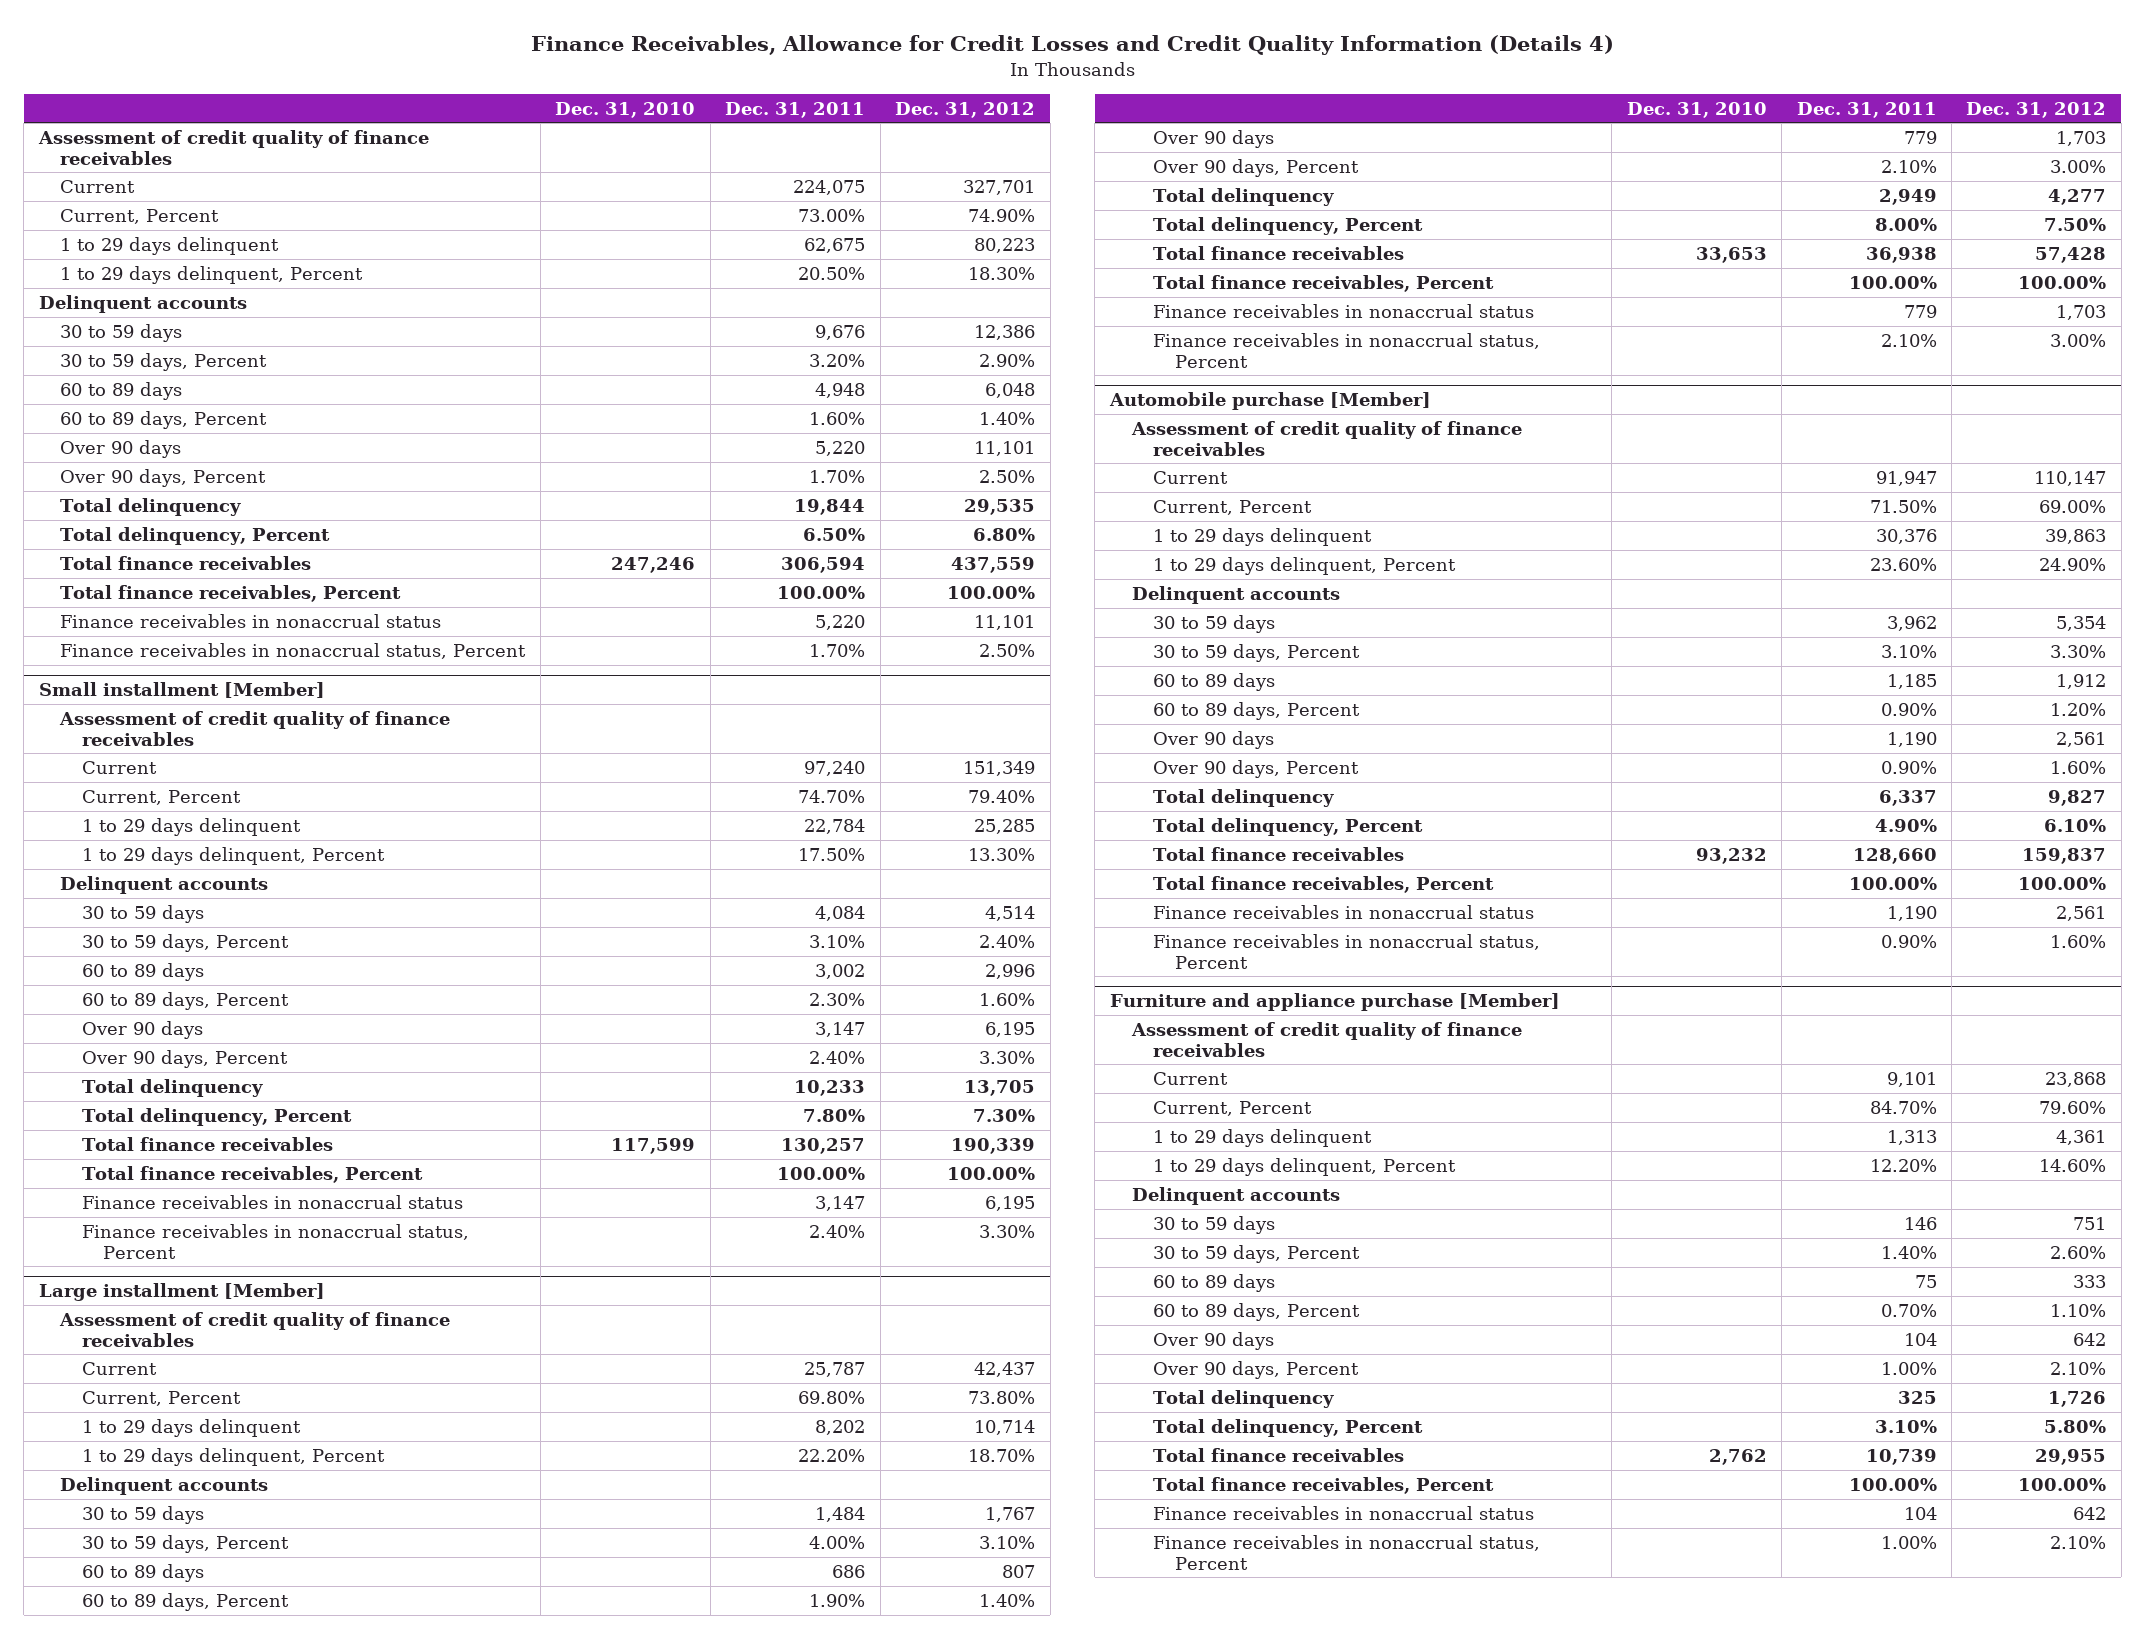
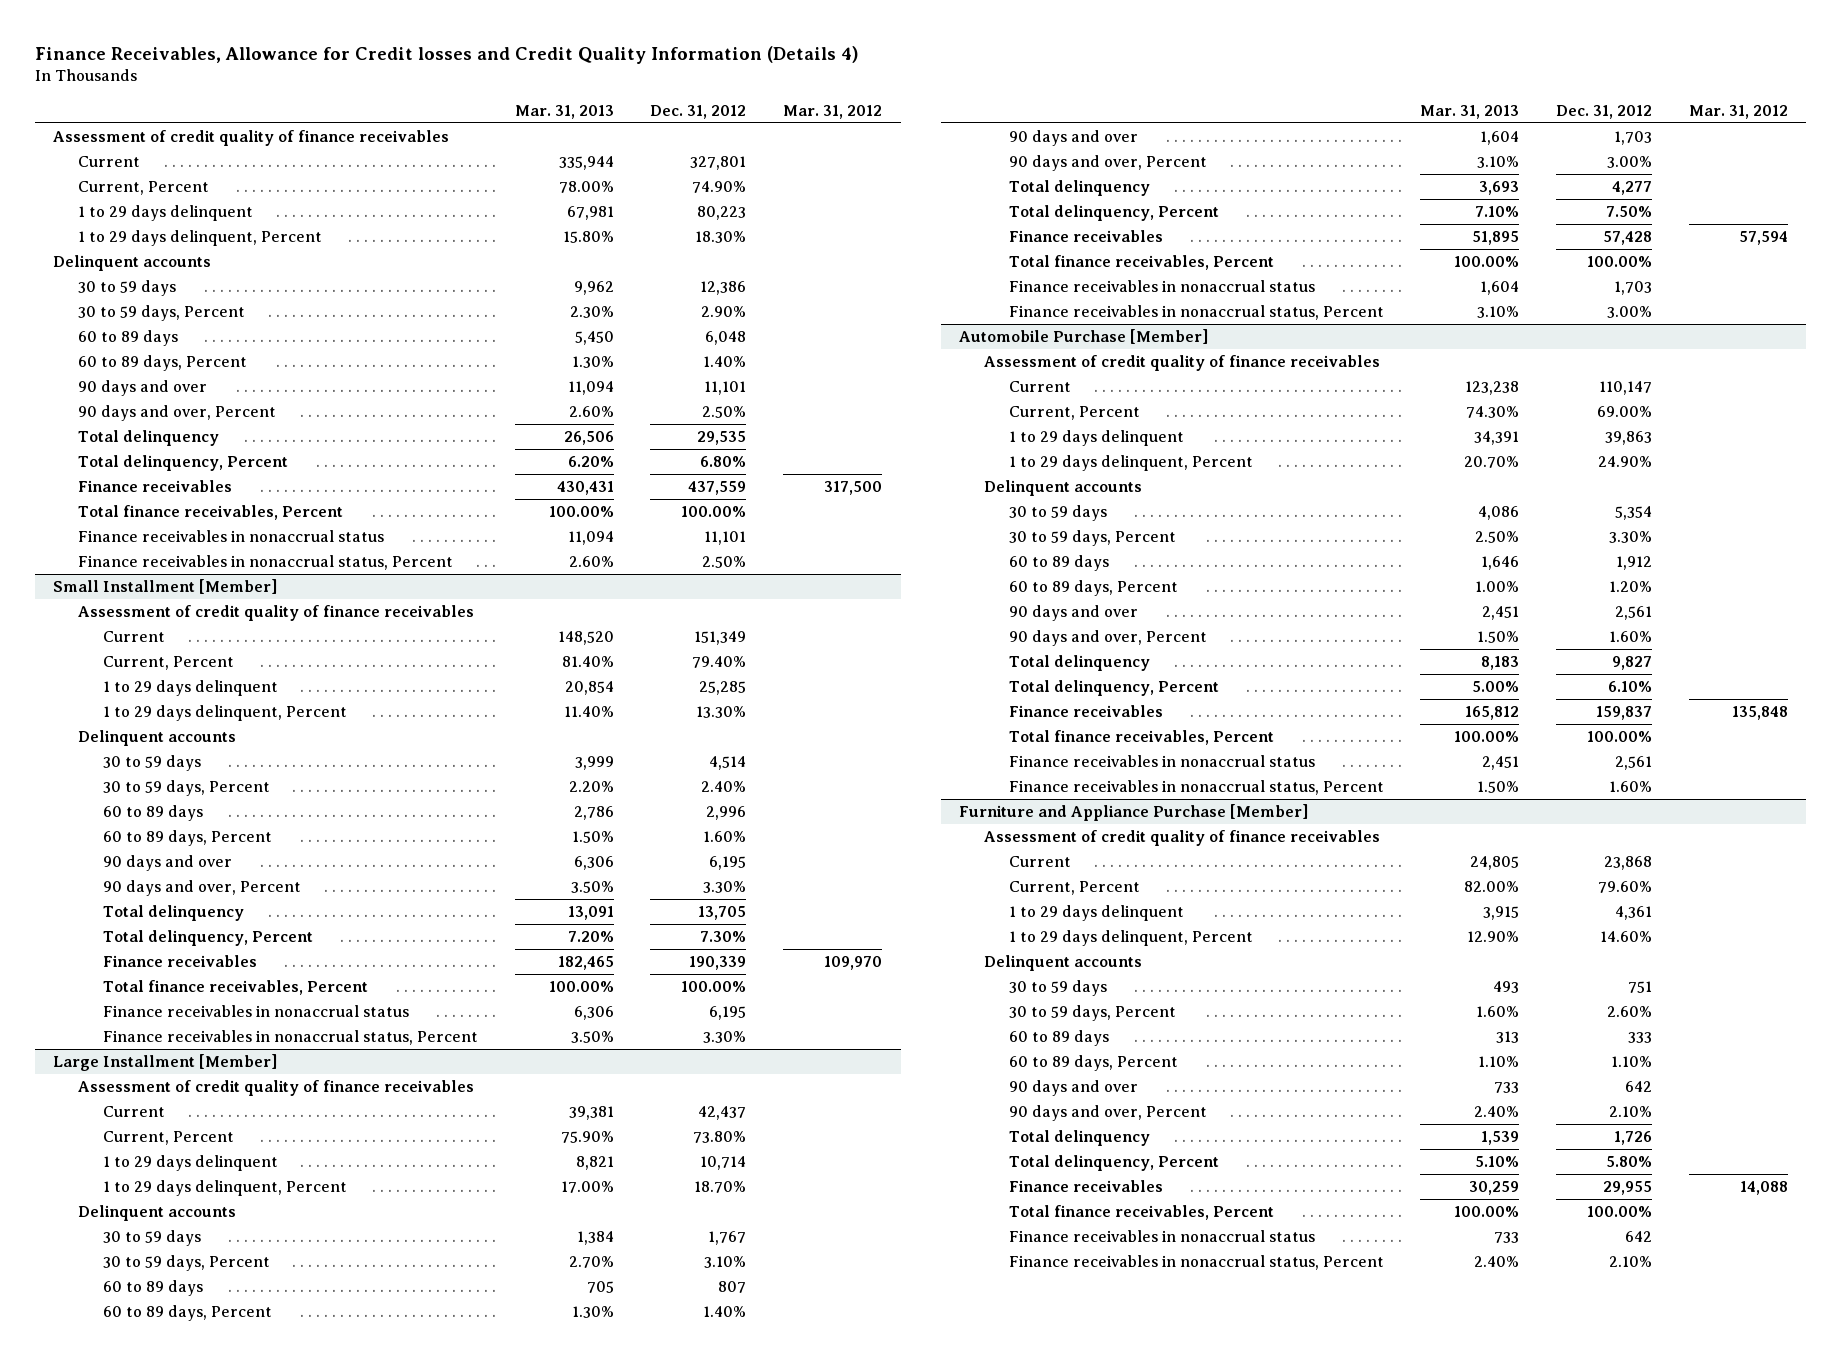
[530,35,1614,56] Finance Receivables, Allowance for Credit Losses and Credit Quality Information (Details 4) -> [34,45,859,64] Finance Receivables, Allowance for Credit losses and Credit Quality Information (Details 4)
[555,101,696,118] Dec. 31, 2010 -> none
[725,101,866,118] Dec. 31, 2011 -> none
none -> [514,104,614,119] Mar. 31, 2013
none -> [783,104,883,119] Mar. 31, 2012
[963,179,1036,195] 327,701 -> [690,156,747,171] 327,801
[60,439,182,458] Over 90 days -> [78,380,208,397] 90 days and over
[60,468,267,487] Over 90 days, Percent -> [78,405,277,422] 90 days and over, Percent
[60,555,312,570] Total finance receivables -> [78,480,233,493] Finance receivables
[38,682,325,699] Small installment [Member] -> [53,579,278,595] Small Installment [Member]
[81,1020,203,1039] Over 90 days -> [102,855,232,872] 90 days and over
[81,1049,288,1068] Over 90 days, Percent -> [102,880,301,897] 90 days and over, Percent
[81,1136,333,1151] Total finance receivables -> [102,955,257,968] Finance receivables
[38,1283,325,1302] Large installment [Member] -> [53,1054,278,1072] Large Installment [Member]
[1153,129,1275,148] Over 90 days -> [1008,130,1138,147] 90 days and over
[1153,158,1360,177] Over 90 days, Percent -> [1008,155,1207,172] 90 days and over, Percent
[1153,245,1405,260] Total finance receivables -> [1008,230,1163,243] Finance receivables
[1108,392,1431,411] Automobile purchase [Member] -> [959,329,1209,345] Automobile Purchase [Member]
[1153,730,1275,749] Over 90 days -> [1008,605,1138,622] 90 days and over
[1153,759,1360,778] Over 90 days, Percent -> [1008,630,1207,647] 90 days and over, Percent
[1153,846,1405,861] Total finance receivables -> [1008,705,1163,718] Finance receivables
[1109,993,1560,1012] Furniture and appliance purchase [Member] -> [959,804,1309,822] Furniture and Appliance Purchase [Member]
[1153,1331,1275,1350] Over 90 days -> [1008,1080,1138,1097] 90 days and over
[1153,1360,1360,1379] Over 90 days, Percent -> [1008,1105,1207,1122] 90 days and over, Percent
[1153,1447,1405,1462] Total finance receivables -> [1008,1180,1163,1193] Finance receivables

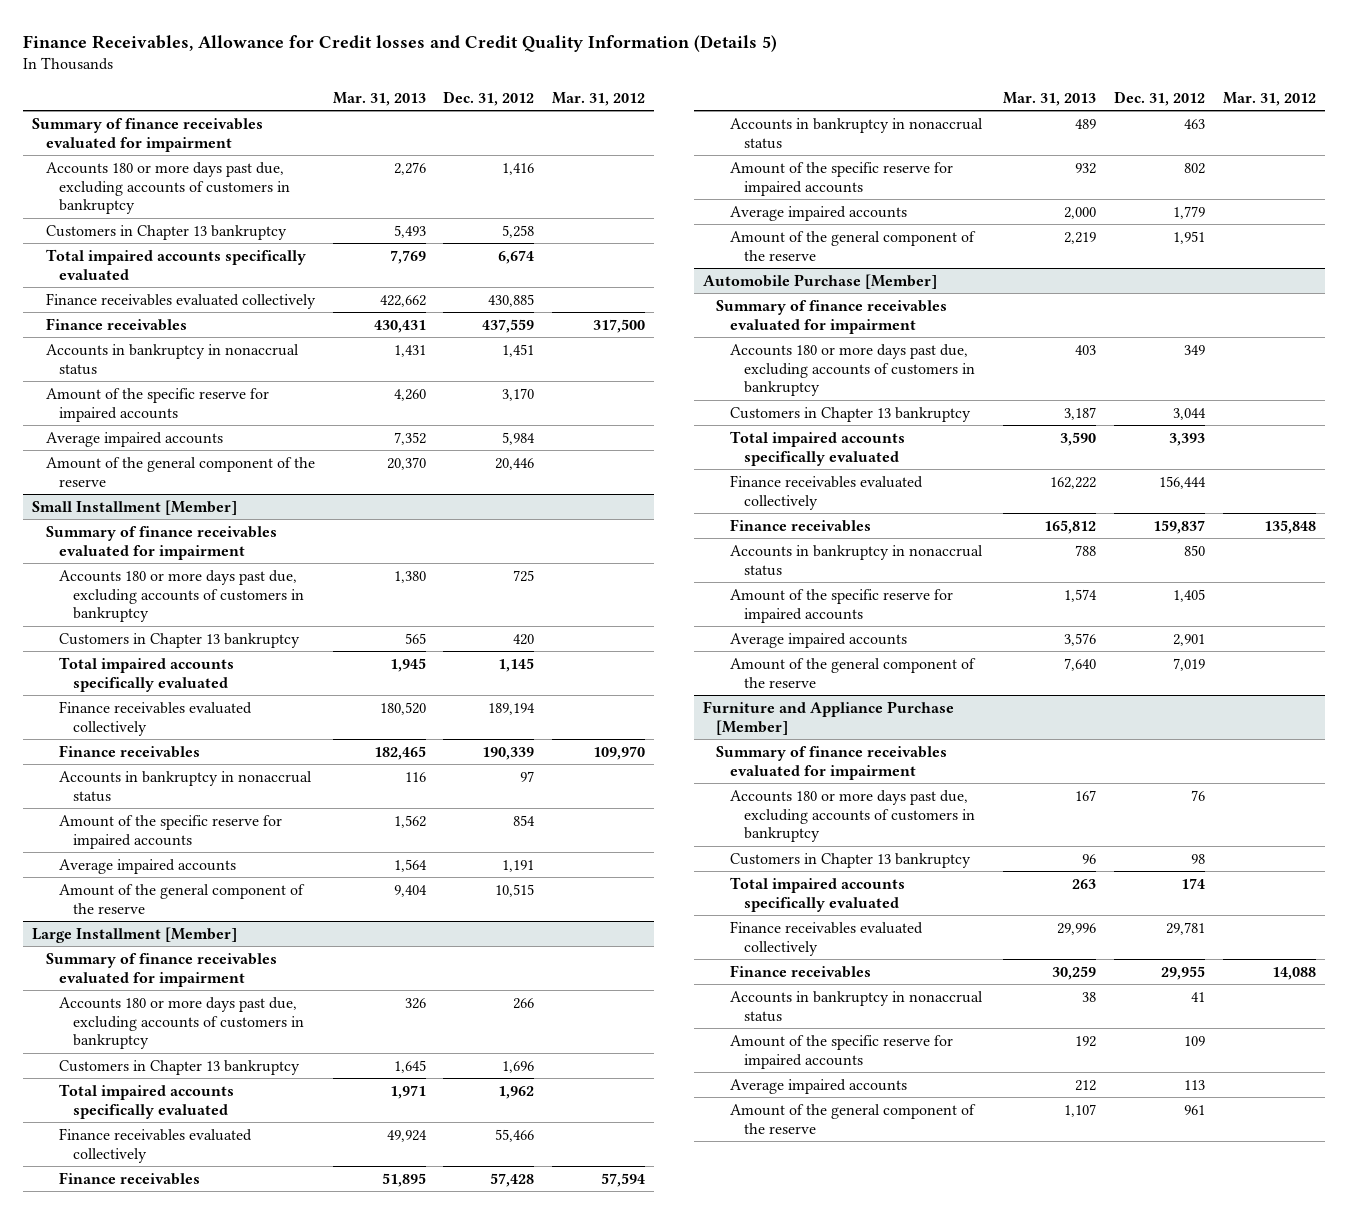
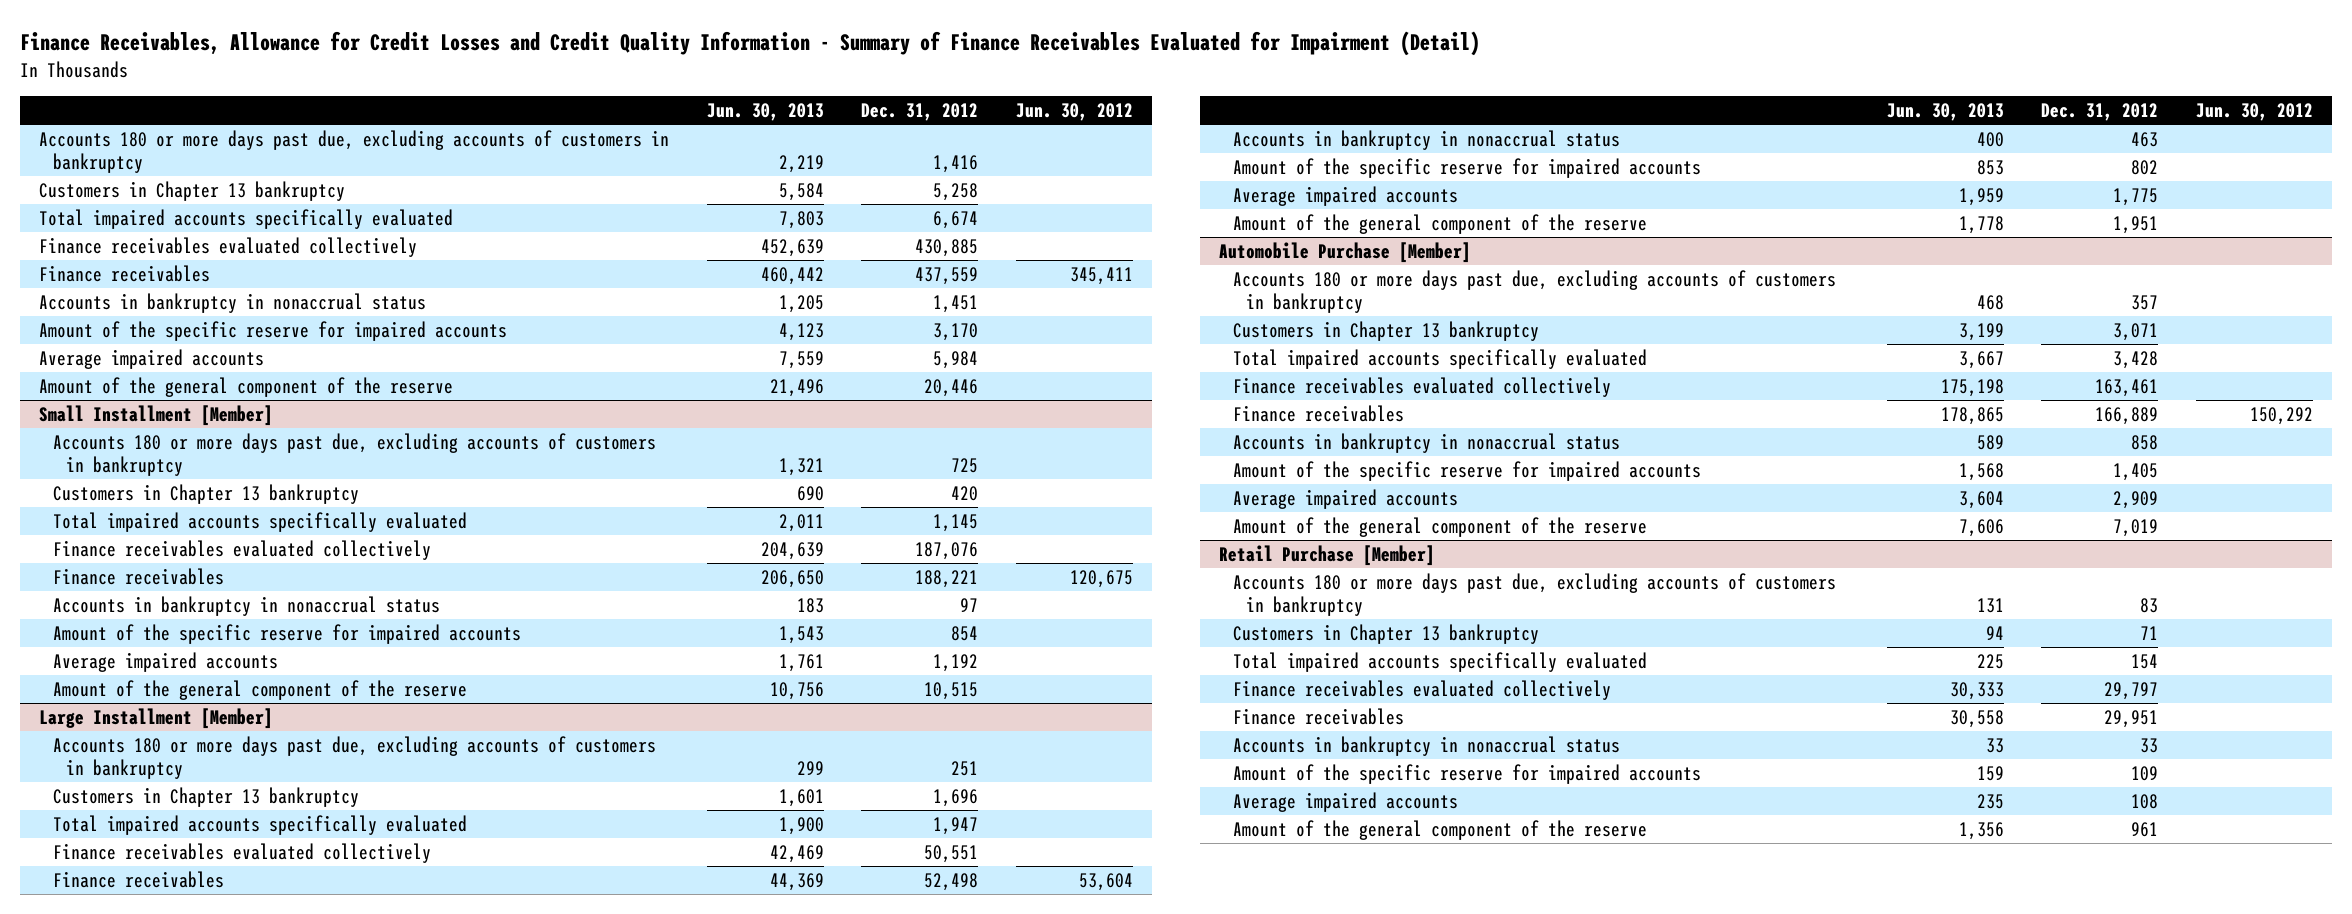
[23,35,778,53] Finance Receivables, Allowance for Credit losses and Credit Quality Information (Details 5) -> [20,31,1481,57] Finance Receivables, Allowance for Credit Losses and Credit Quality Information - Summary of Finance Receivables Evaluated for Impairment (Detail)
[332,92,426,107] Mar. 31, 2013 -> none
[552,92,646,107] Mar. 31, 2012 -> none
none -> [706,102,824,121] Jun. 30, 2013
none -> [1015,102,1133,121] Jun. 30, 2012
[32,117,264,152] Summary of finance receivables evaluated for impairment -> none
[45,525,277,560] Summary of finance receivables evaluated for impairment -> none
[488,702,536,715] 189,194 -> [915,541,979,560] 187,076
[482,746,535,760] 190,339 -> [915,569,979,588] 188,221
[502,859,535,872] 1,191 -> [933,653,979,672] 1,192
[45,952,277,987] Summary of finance receivables evaluated for impairment -> none
[513,997,535,1009] 266 -> [951,761,979,777] 251
[498,1085,535,1099] 1,962 -> [933,816,979,835] 1,947
[495,1128,535,1142] 55,466 -> [924,844,979,863] 50,551
[490,1172,535,1187] 57,428 -> [924,872,979,891] 52,498
[1172,205,1205,219] 1,779 -> [2113,187,2159,206] 1,775
[716,299,948,334] Summary of finance receivables evaluated for impairment -> none
[1183,344,1205,355] 349 -> [2131,295,2159,311] 357
[1172,407,1206,420] 3,044 -> [2113,322,2159,341] 3,071
[1168,432,1205,446] 3,393 -> [2113,350,2159,369] 3,428
[1158,475,1206,489] 156,444 -> [2095,378,2159,397] 163,461
[1152,519,1205,534] 159,837 -> [2095,406,2159,425] 166,889
[1183,544,1205,556] 850 -> [2131,434,2159,450] 858
[1172,633,1205,646] 2,901 -> [2113,490,2159,509] 2,909
[702,700,954,735] Furniture and Appliance Purchase [Member] -> none
[716,745,948,780] Summary of finance receivables evaluated for impairment -> none
none -> [1218,544,1435,566] Retail Purchase [Member]
[1190,789,1205,801] 76 -> [2140,598,2159,614] 83
[1190,853,1205,864] 98 -> [2140,625,2159,640] 71
[1180,877,1205,889] 174 -> [2131,653,2159,669] 154
[1165,921,1205,935] 29,781 -> [2104,681,2159,700] 29,797
[1160,965,1205,980] 29,955 -> [2104,709,2159,728] 29,951
[1190,991,1205,1002] 41 -> [2140,737,2159,753] 33
[1183,1079,1205,1090] 113 -> [2131,793,2159,809] 108

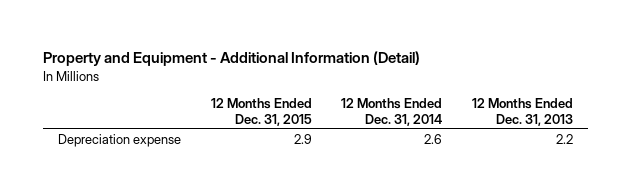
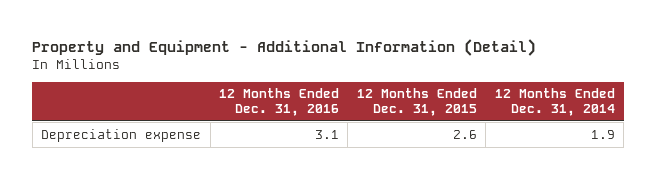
[472,98,574,126] 12 Months Ended Dec. 31, 2013 -> none
none -> [219,88,340,116] 12 Months Ended Dec. 31, 2016
[293,134,312,145] 2.9 -> [452,129,477,139] 2.6
[424,134,443,145] 2.6 -> [590,129,615,139] 1.9

